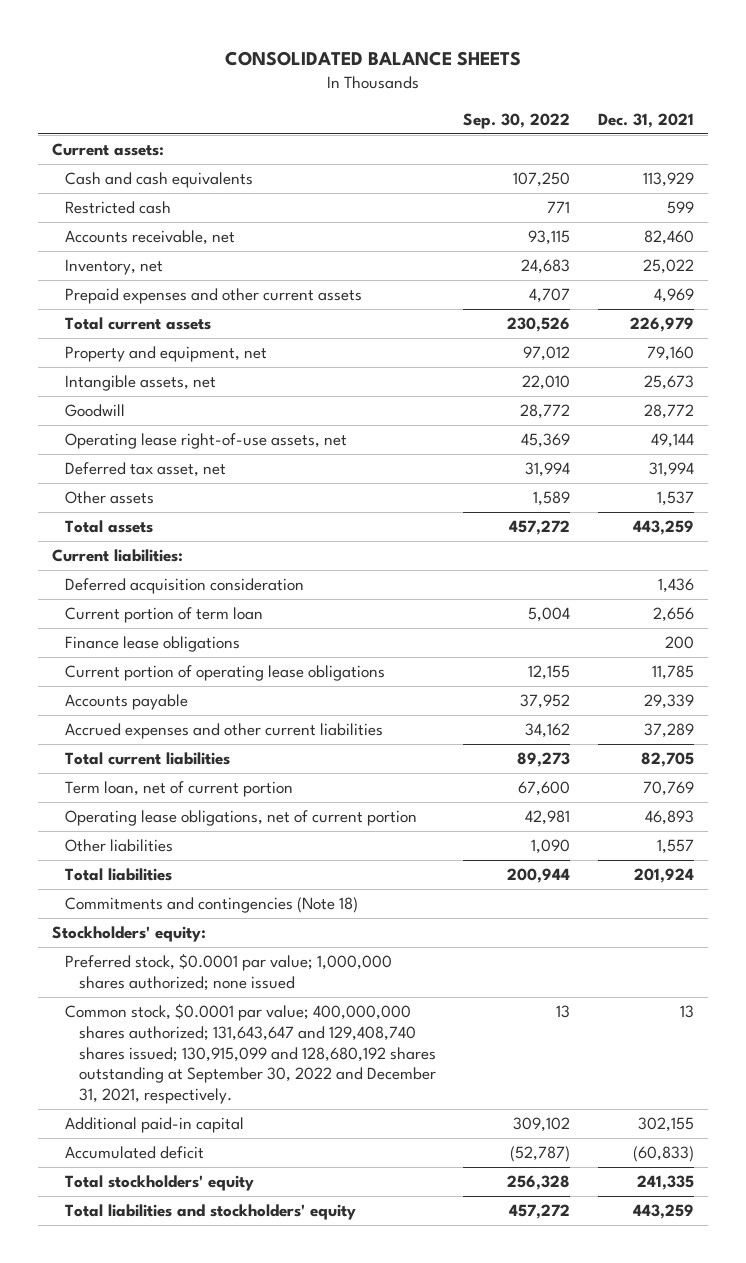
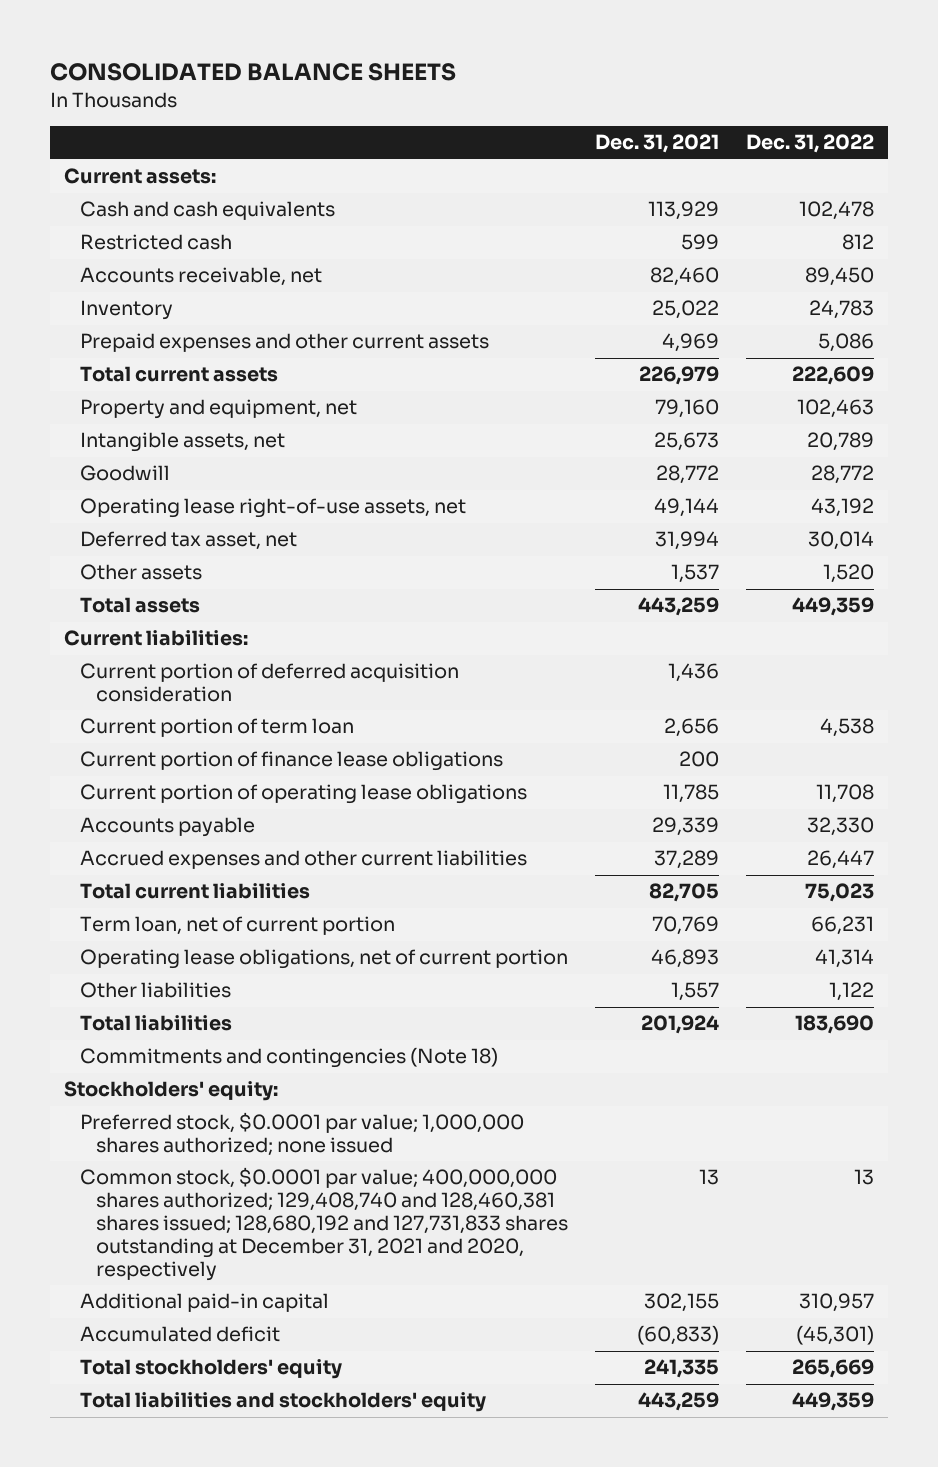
[463,112,571,129] Sep. 30, 2022 -> none
none -> [746,134,875,154] Dec. 31, 2022
[65,259,164,276] Inventory, net -> [79,300,173,321] Inventory
[65,578,305,595] Deferred acquisition consideration -> [79,663,459,703] Current portion of deferred acquisition consideration
[65,636,241,653] Finance lease obligations -> [79,751,503,772] Current portion of finance lease obligations
[65,1003,436,1105] Common stock, $0.0001 par value; 400,000,000 shares authorized; 131,643,647 and 129,408,740 shares issued; 130,915,099 and 128,680,192 shares outstanding at September 30, 2022 and December 31, 2021, respectively. -> [79,1167,568,1281] Common stock, $0.0001 par value; 400,000,000 shares authorized; 129,408,740 and 128,460,381 shares issued; 128,680,192 and 127,731,833 shares outstanding at December 31, 2021 and 2020, respectively

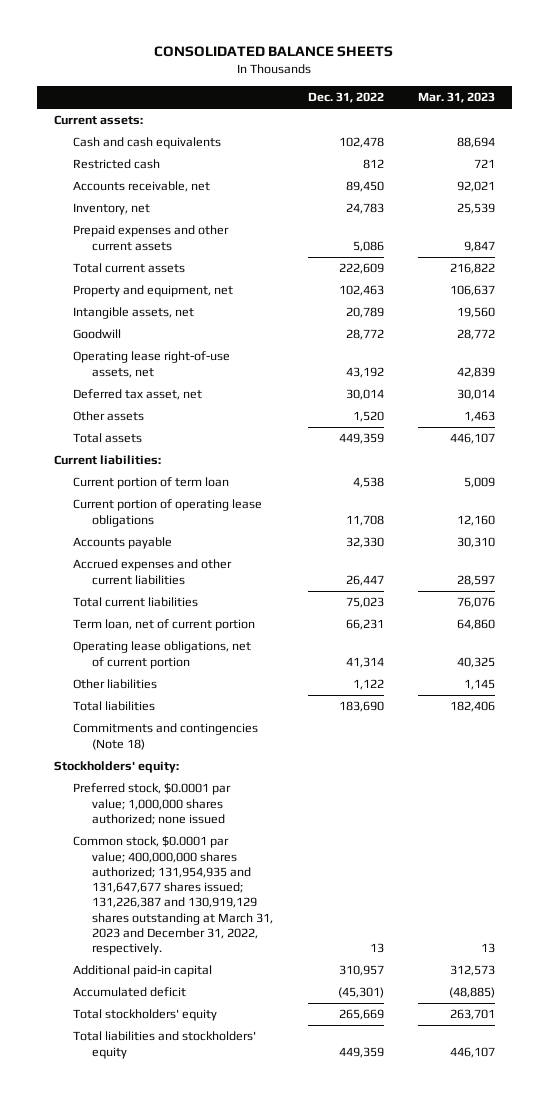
[595,134,720,154] Dec. 31, 2021 -> none
none -> [417,92,495,104] Mar. 31, 2023
[79,300,173,321] Inventory -> [72,203,150,216] Inventory, net
[79,663,459,703] Current portion of deferred acquisition consideration -> none
[79,751,503,772] Current portion of finance lease obligations -> none
[79,1167,568,1281] Common stock, $0.0001 par value; 400,000,000 shares authorized; 129,408,740 and 128,460,381 shares issued; 128,680,192 and 127,731,833 shares outstanding at December 31, 2021 and 2020, respectively -> [72,836,274,956] Common stock, $0.0001 par value; 400,000,000 shares authorized; 131,954,935 and 131,647,677 shares issued; 131,226,387 and 130,919,129 shares outstanding at March 31, 2023 and December 31, 2022, respectively.

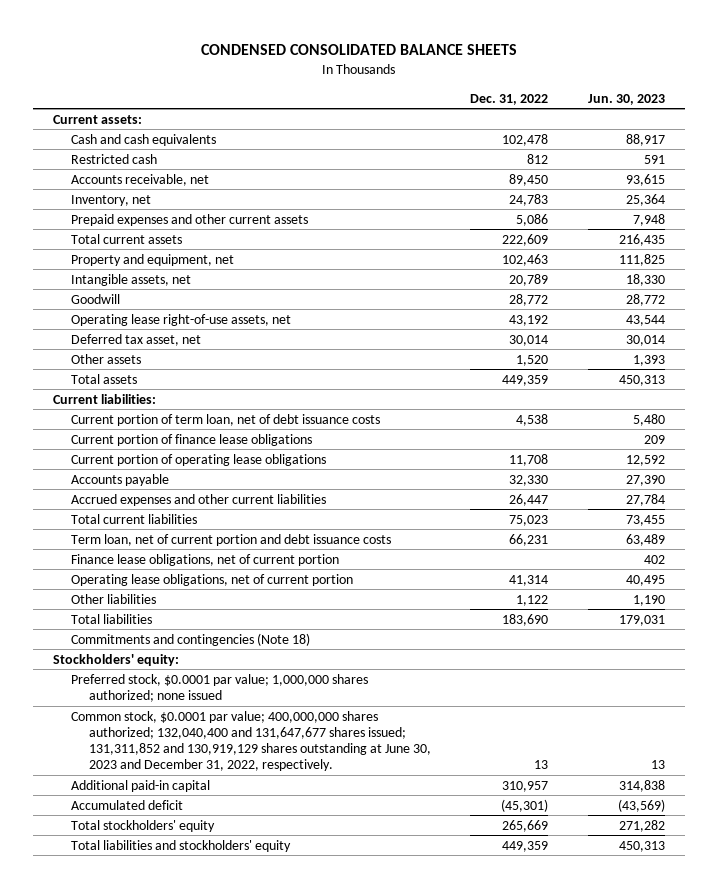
[154,46,394,58] CONSOLIDATED BALANCE SHEETS -> [201,43,518,55] CONDENSED CONSOLIDATED BALANCE SHEETS
[417,92,495,104] Mar. 31, 2023 -> none
none -> [588,93,666,105] Jun. 30, 2023
[72,477,229,490] Current portion of term loan -> [70,413,380,426] Current portion of term loan, net of debt issuance costs
none -> [70,433,312,446] Current portion of finance lease obligations
[72,619,255,632] Term loan, net of current portion -> [70,533,391,546] Term loan, net of current portion and debt issuance costs
none -> [70,553,339,566] Finance lease obligations, net of current portion
[72,836,274,956] Common stock, $0.0001 par value; 400,000,000 shares authorized; 131,954,935 and 131,647,677 shares issued; 131,226,387 and 130,919,129 shares outstanding at March 31, 2023 and December 31, 2022, respectively. -> [70,710,431,772] Common stock, $0.0001 par value; 400,000,000 shares authorized; 132,040,400 and 131,647,677 shares issued; 131,311,852 and 130,919,129 shares outstanding at June 30, 2023 and December 31, 2022, respectively.

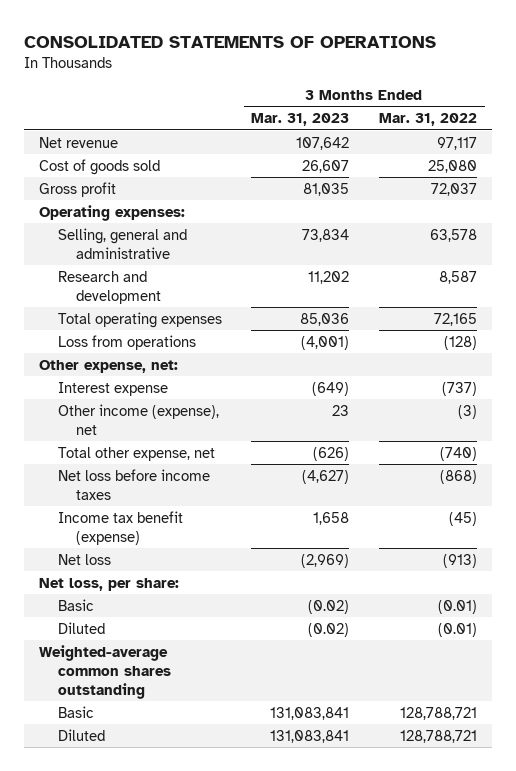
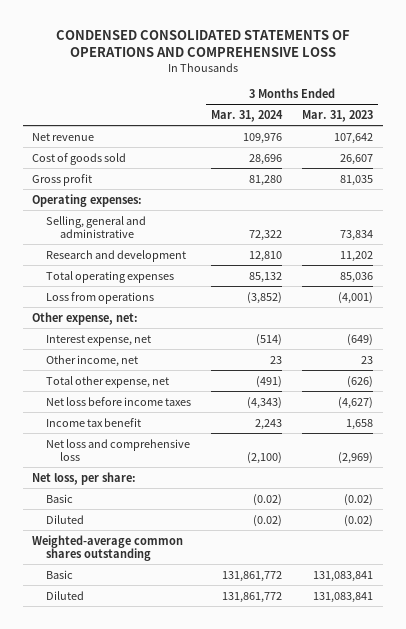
[24,35,437,48] CONSOLIDATED STATEMENTS OF OPERATIONS -> [55,29,350,57] CONDENSED CONSOLIDATED STATEMENTS OF OPERATIONS AND COMPREHENSIVE LOSS
[379,113,478,127] Mar. 31, 2022 -> none
none -> [211,109,284,122] Mar. 31, 2024
[57,381,168,396] Interest expense -> [46,334,152,346] Interest expense, net
[57,403,219,435] Other income (expense), net -> [46,354,139,367] Other income, net
[57,510,183,545] Income tax benefit (expense) -> [46,417,142,427] Income tax benefit
[57,553,111,565] Net loss -> [46,438,191,461] Net loss and comprehensive loss

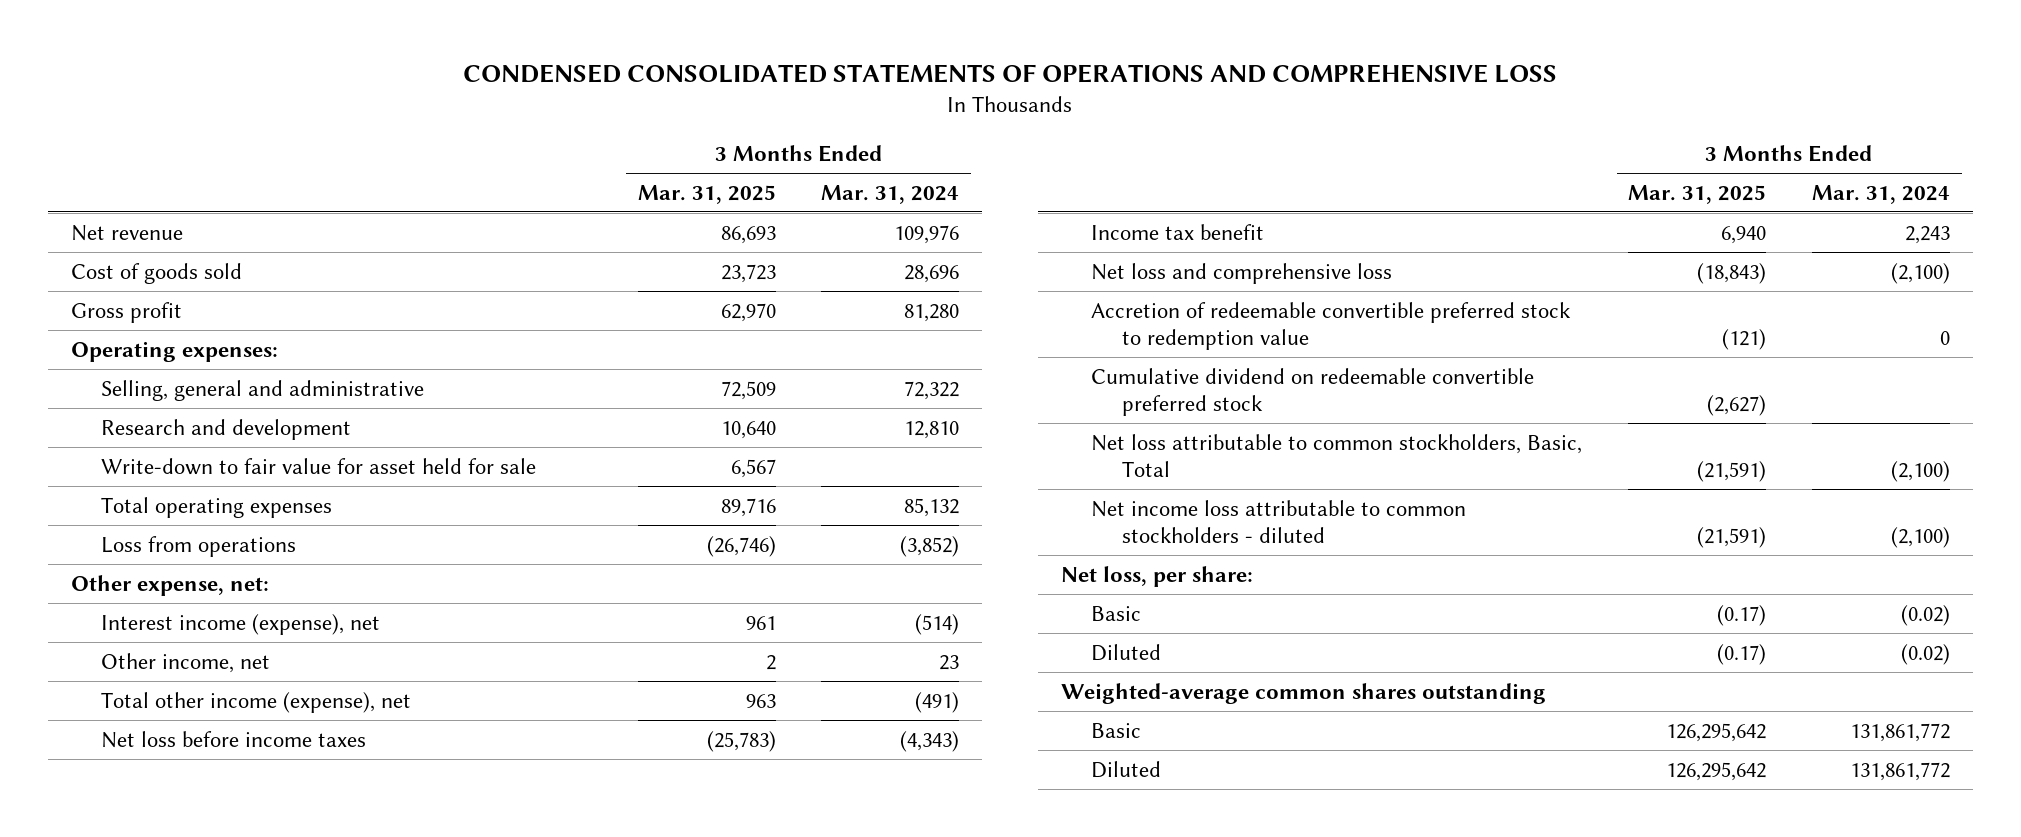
[302,109,374,122] Mar. 31, 2023 -> none
none -> [637,184,776,204] Mar. 31, 2025
none -> [100,457,536,475] Write-down to fair value for asset held for sale
[46,334,152,346] Interest expense, net -> [100,613,380,635] Interest income (expense), net
[46,375,170,388] Total other expense, net -> [100,691,411,713] Total other income (expense), net
none -> [1091,301,1572,351] Accretion of redeemable convertible preferred stock to redemption value
none -> [1091,367,1535,417] Cumulative dividend on redeemable convertible preferred stock
none -> [1091,433,1583,478] Net loss attributable to common stockholders, Basic, Total
none -> [1091,499,1467,544] Net income loss attributable to common stockholders - diluted

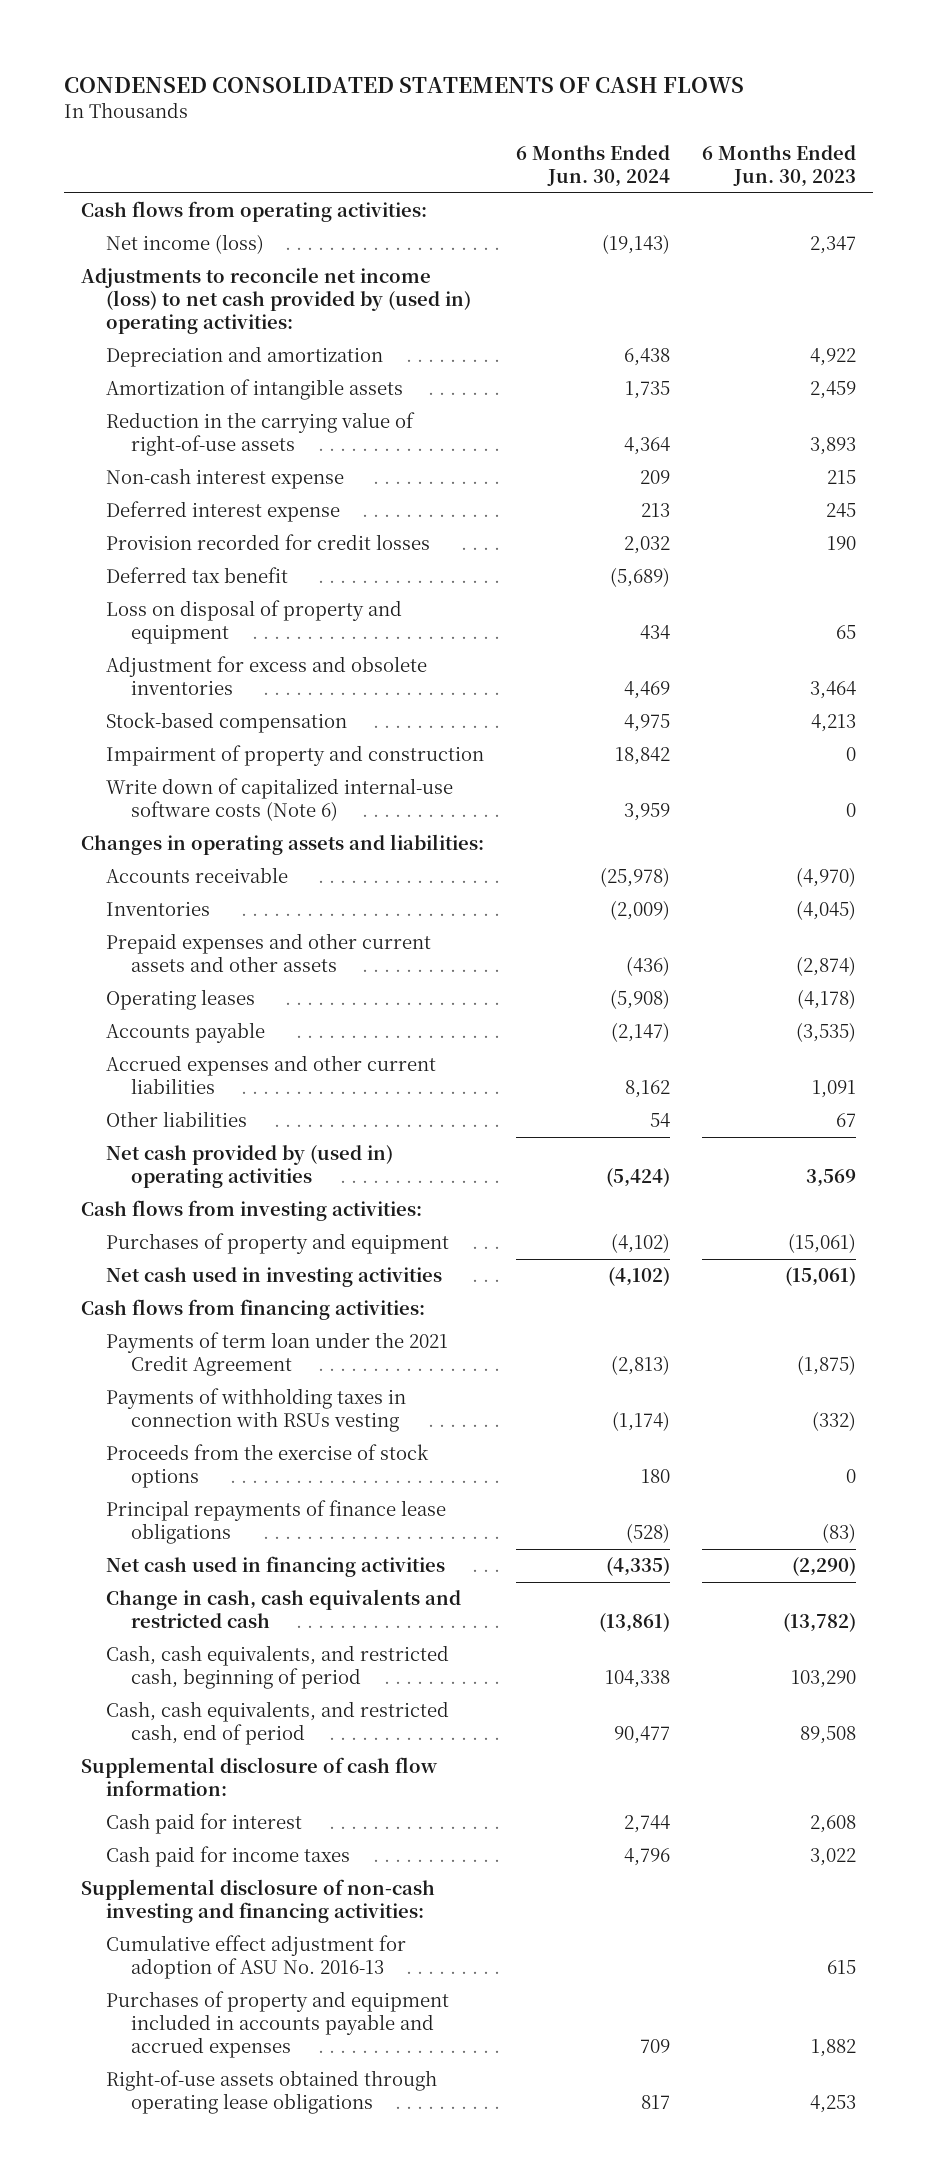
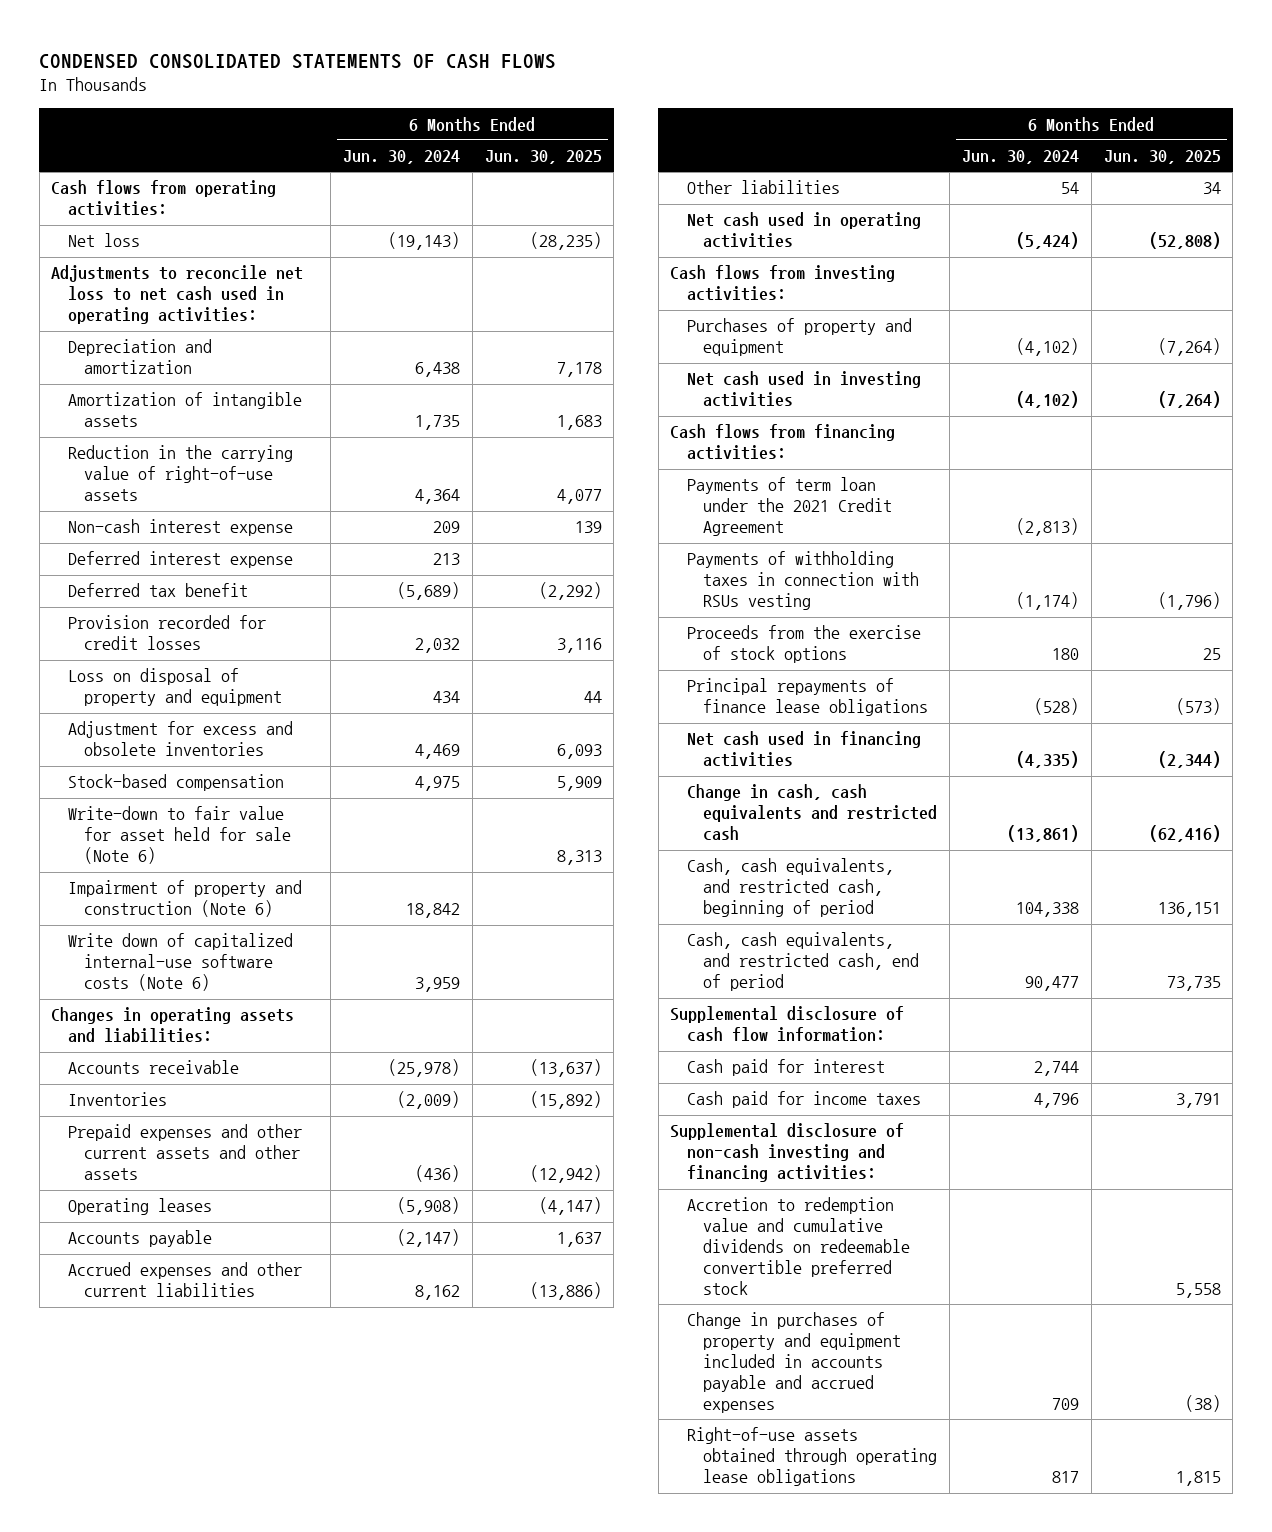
[702,144,857,188] 6 Months Ended Jun. 30, 2023 -> none
none -> [484,150,602,165] Jun. 30, 2025
[105,234,264,255] Net income (loss) -> [67,233,140,248] Net loss
[80,267,471,335] Adjustments to reconcile net income (loss) to net cash provided by (used in) operating activities: -> [51,265,304,325] Adjustments to reconcile net loss to net cash used in operating activities:
[105,534,430,551] Provision recorded for credit losses -> [67,615,266,651] Provision recorded for credit losses
none -> [67,806,292,865] Write-down to fair value for asset held for sale (Note 6)
[105,745,484,767] Impairment of property and construction -> [67,880,302,918] Impairment of property and construction (Note 6)
[105,1145,393,1189] Net cash provided by (used in) operating activities -> [686,212,921,249] Net cash used in operating activities
[105,1935,406,1980] Cumulative effect adjustment for adoption of ASU No. 2016-13 -> none
none -> [686,1197,911,1296] Accretion to redemption value and cumulative dividends on redeemable convertible preferred stock
[105,1991,449,2059] Purchases of property and equipment included in accounts payable and accrued expenses -> [686,1312,902,1414] Change in purchases of property and equipment included in accounts payable and accrued expenses

